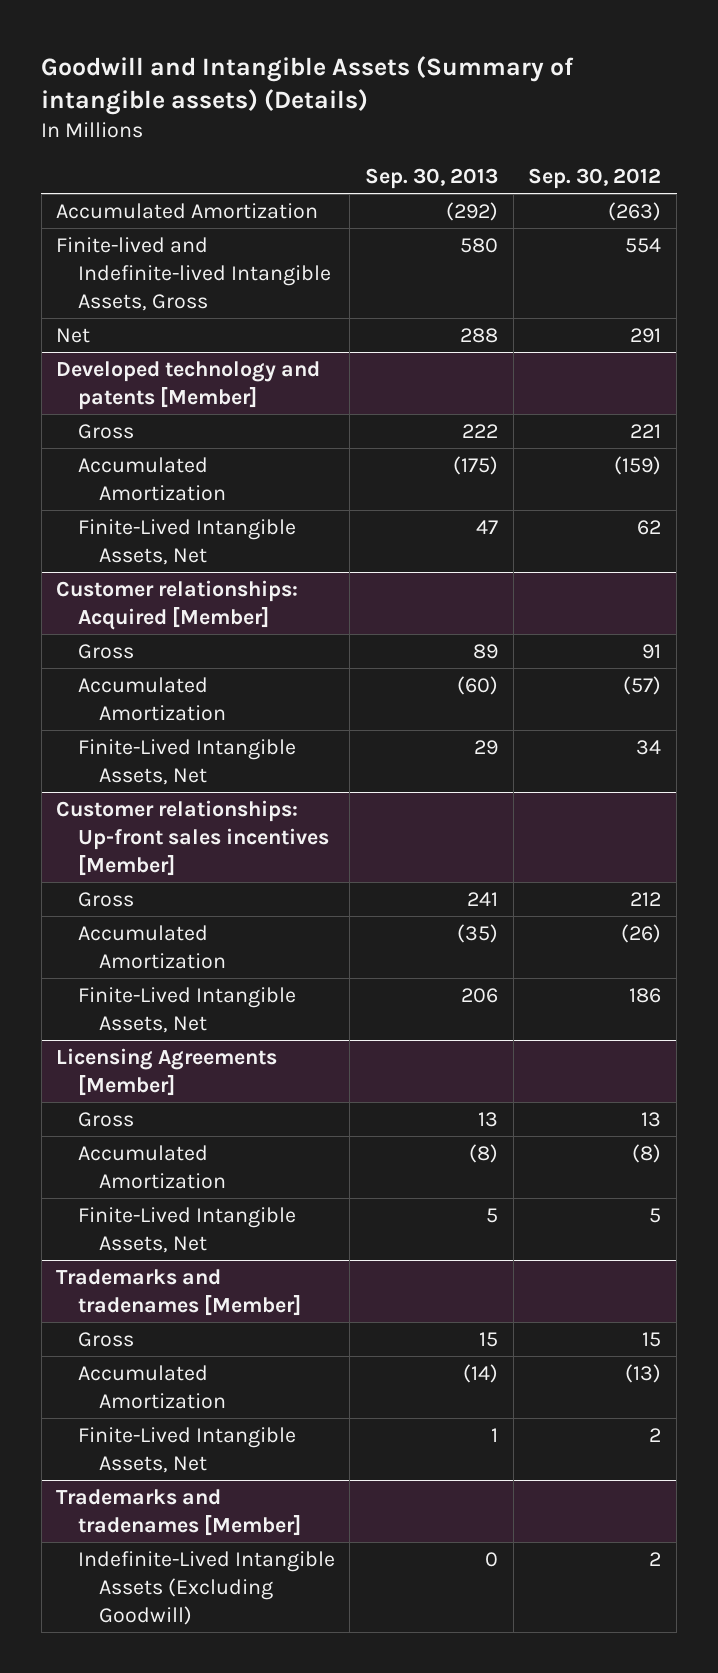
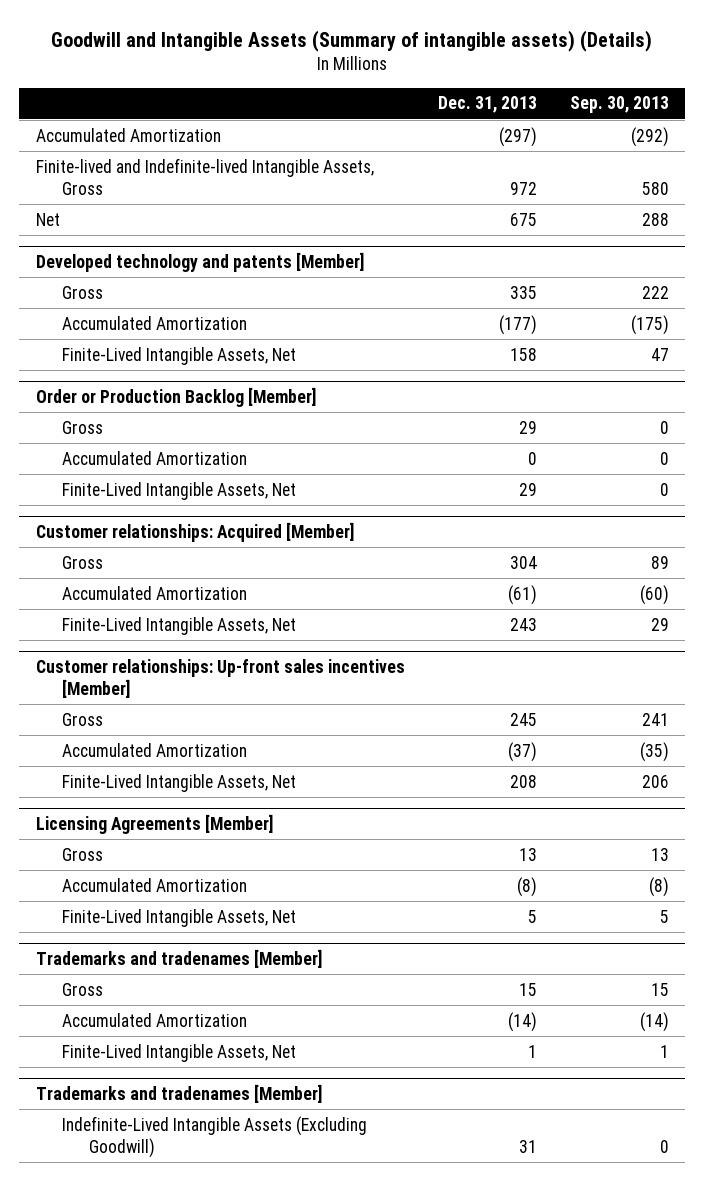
[528,167,662,189] Sep. 30, 2012 -> none
none -> [437,96,537,114] Dec. 31, 2013
none -> [35,386,316,407] Order or Production Backlog [Member]
none -> [62,420,104,434] Gross
none -> [62,450,248,465] Accumulated Amortization
none -> [62,481,297,500] Finite-Lived Intangible Assets, Net

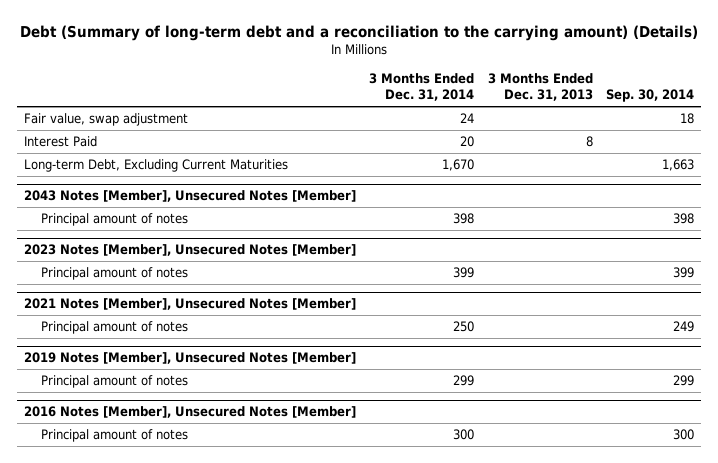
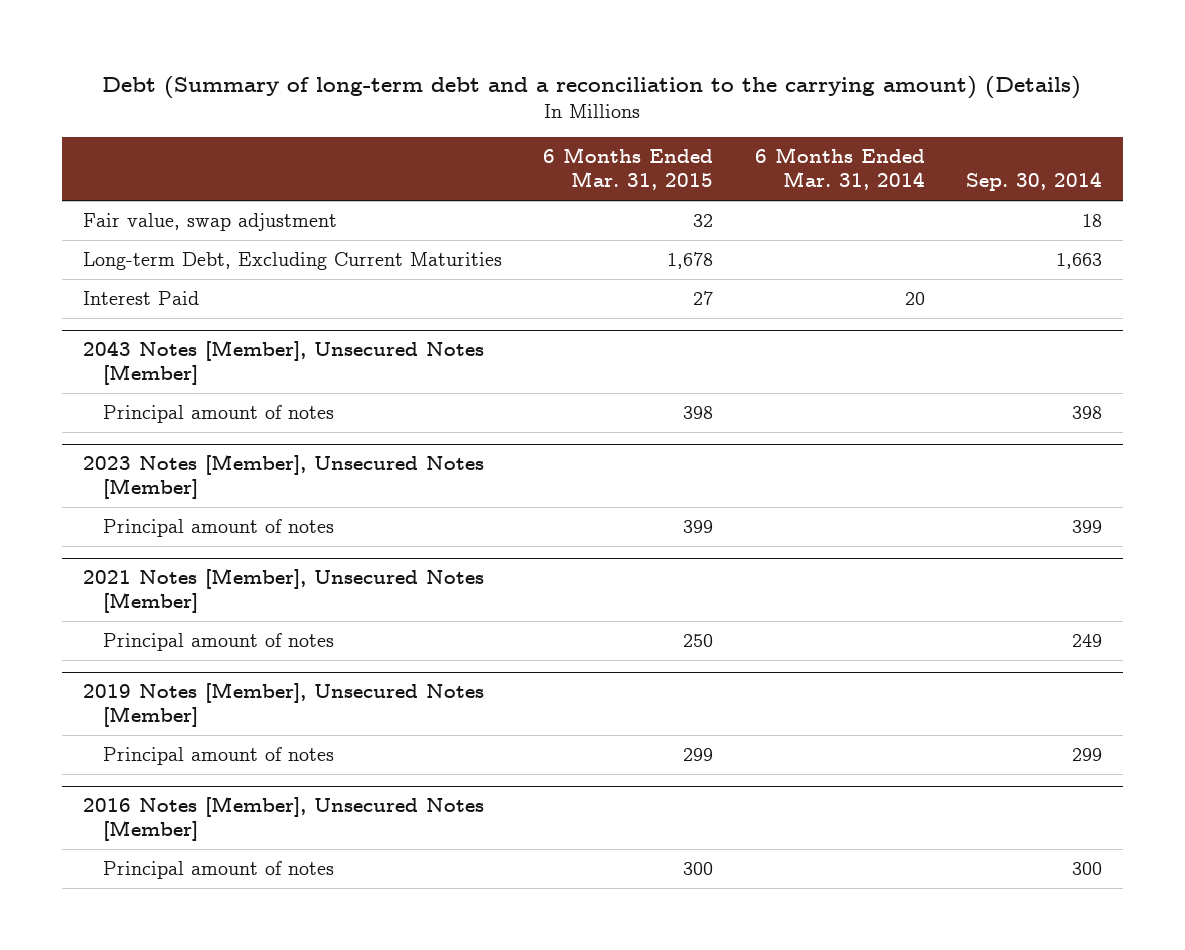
[369,73,475,102] 3 Months Ended Dec. 31, 2014 -> none
[487,73,593,102] 3 Months Ended Dec. 31, 2013 -> none
none -> [543,147,714,191] 6 Months Ended Mar. 31, 2015
none -> [754,147,925,191] 6 Months Ended Mar. 31, 2014
[23,136,97,148] Interest Paid -> [82,291,199,306] Interest Paid

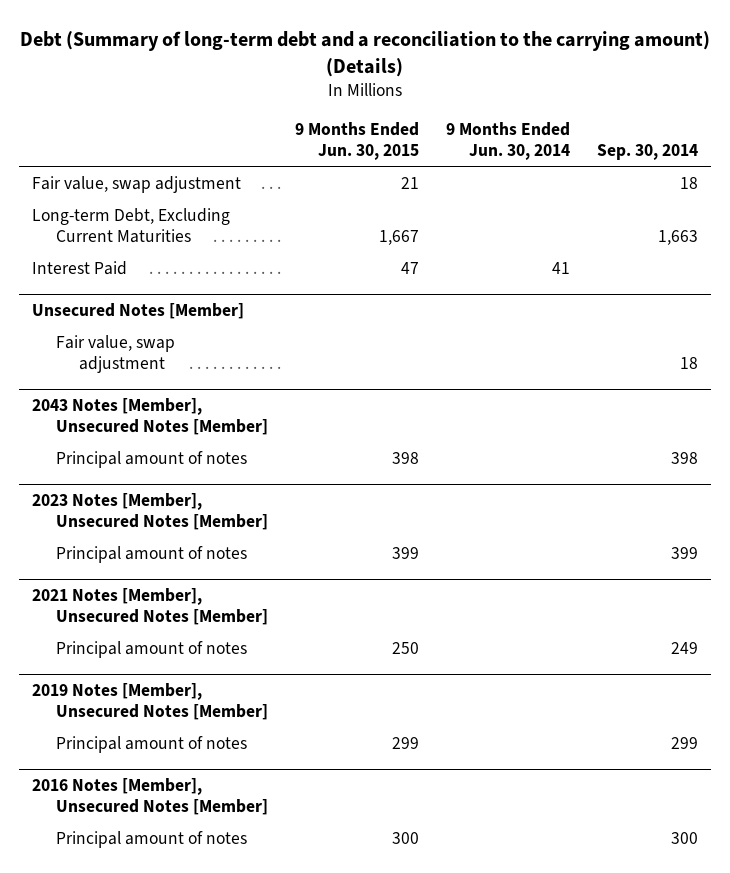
[543,147,714,191] 6 Months Ended Mar. 31, 2015 -> none
[754,147,925,191] 6 Months Ended Mar. 31, 2014 -> none
none -> [294,122,419,161] 9 Months Ended Jun. 30, 2015
none -> [445,122,570,161] 9 Months Ended Jun. 30, 2014
none -> [32,303,245,320] Unsecured Notes [Member]
none -> [55,334,175,373] Fair value, swap adjustment

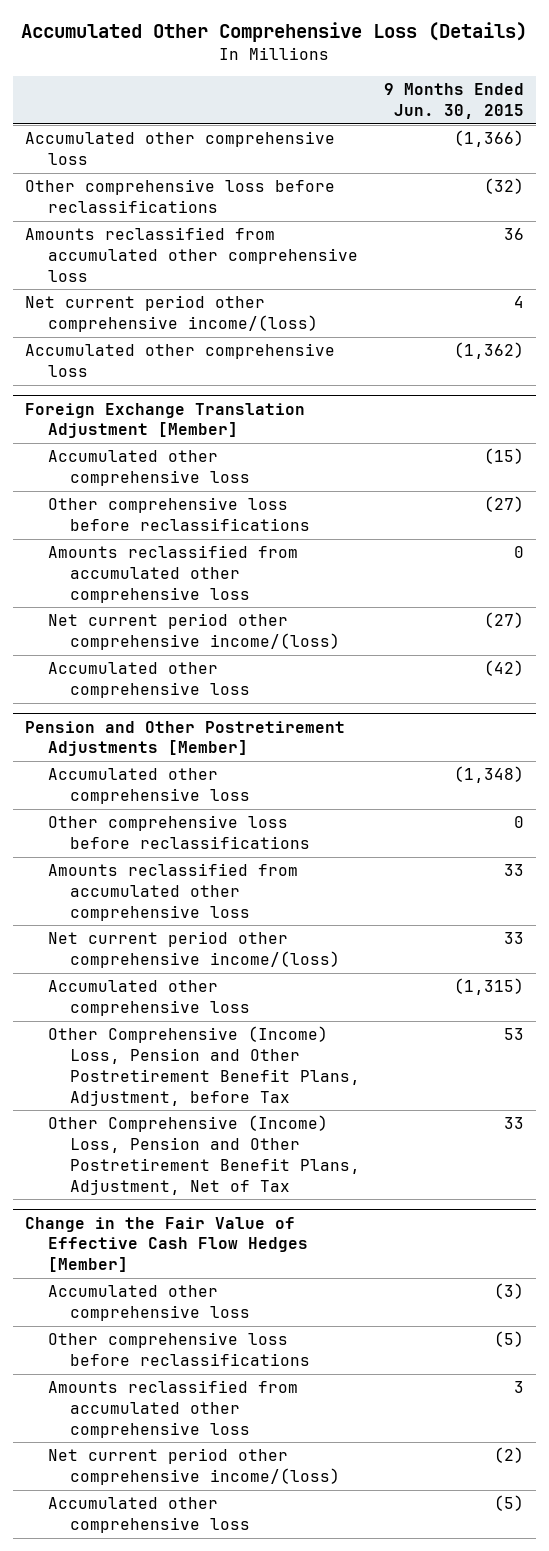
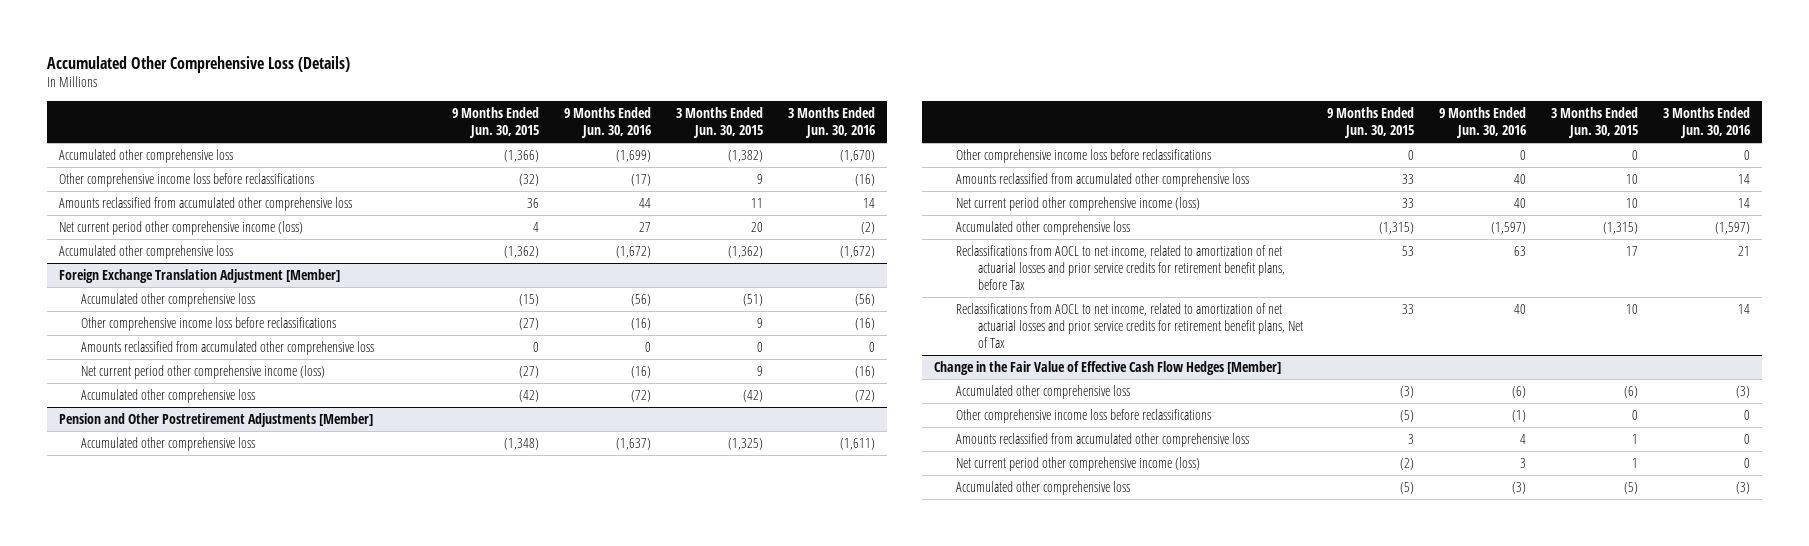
none -> [564,107,652,139] 9 Months Ended Jun. 30, 2016
none -> [676,107,764,139] 3 Months Ended Jun. 30, 2015
none -> [787,107,875,139] 3 Months Ended Jun. 30, 2016
[25,179,336,214] Other comprehensive loss before reclassifications -> [59,172,315,187] Other comprehensive income loss before reclassifications
[25,295,318,333] Net current period other comprehensive income/(loss) -> [59,220,304,235] Net current period other comprehensive income (loss)
[47,497,310,532] Other comprehensive loss before reclassifications -> [81,316,337,331] Other comprehensive income loss before reclassifications
[47,613,340,651] Net current period other comprehensive income/(loss) -> [81,364,326,379] Net current period other comprehensive income (loss)
[47,815,310,850] Other comprehensive loss before reclassifications -> [956,148,1212,163] Other comprehensive income loss before reclassifications
[47,931,340,969] Net current period other comprehensive income/(loss) -> [956,196,1201,211] Net current period other comprehensive income (loss)
[47,1026,360,1106] Other Comprehensive (Income) Loss, Pension and Other Postretirement Benefit Plans, Adjustment, before Tax -> [956,244,1285,291] Reclassifications from AOCL to net income, related to amortization of net actuarial losses and prior service credits for retirement benefit plans, before Tax
[47,1115,360,1195] Other Comprehensive (Income) Loss, Pension and Other Postretirement Benefit Plans, Adjustment, Net of Tax -> [956,302,1303,349] Reclassifications from AOCL to net income, related to amortization of net actuarial losses and prior service credits for retirement benefit plans, Net of Tax
[47,1332,310,1367] Other comprehensive loss before reclassifications -> [956,408,1212,423] Other comprehensive income loss before reclassifications
[47,1448,340,1486] Net current period other comprehensive income/(loss) -> [956,456,1201,471] Net current period other comprehensive income (loss)

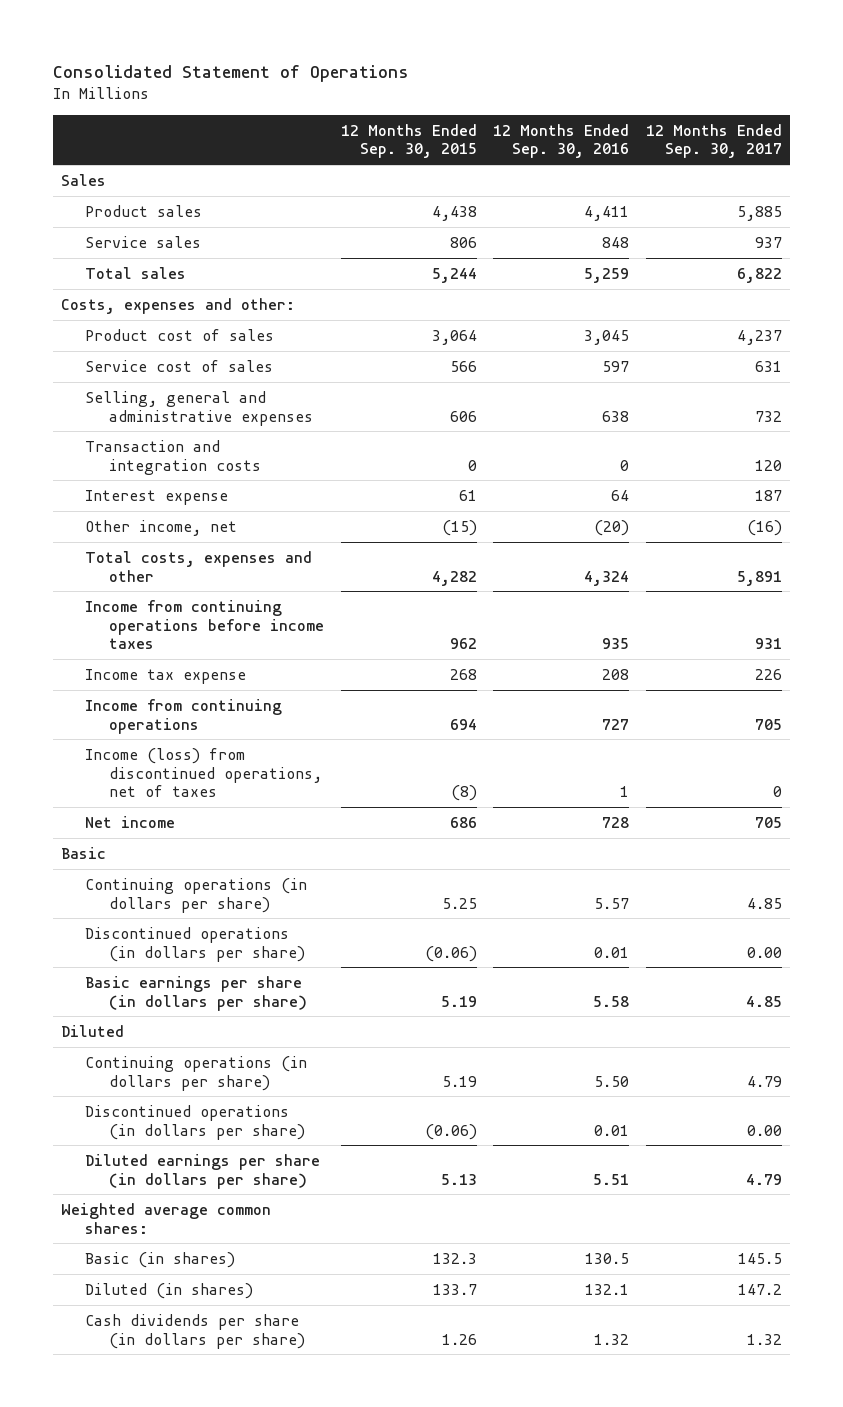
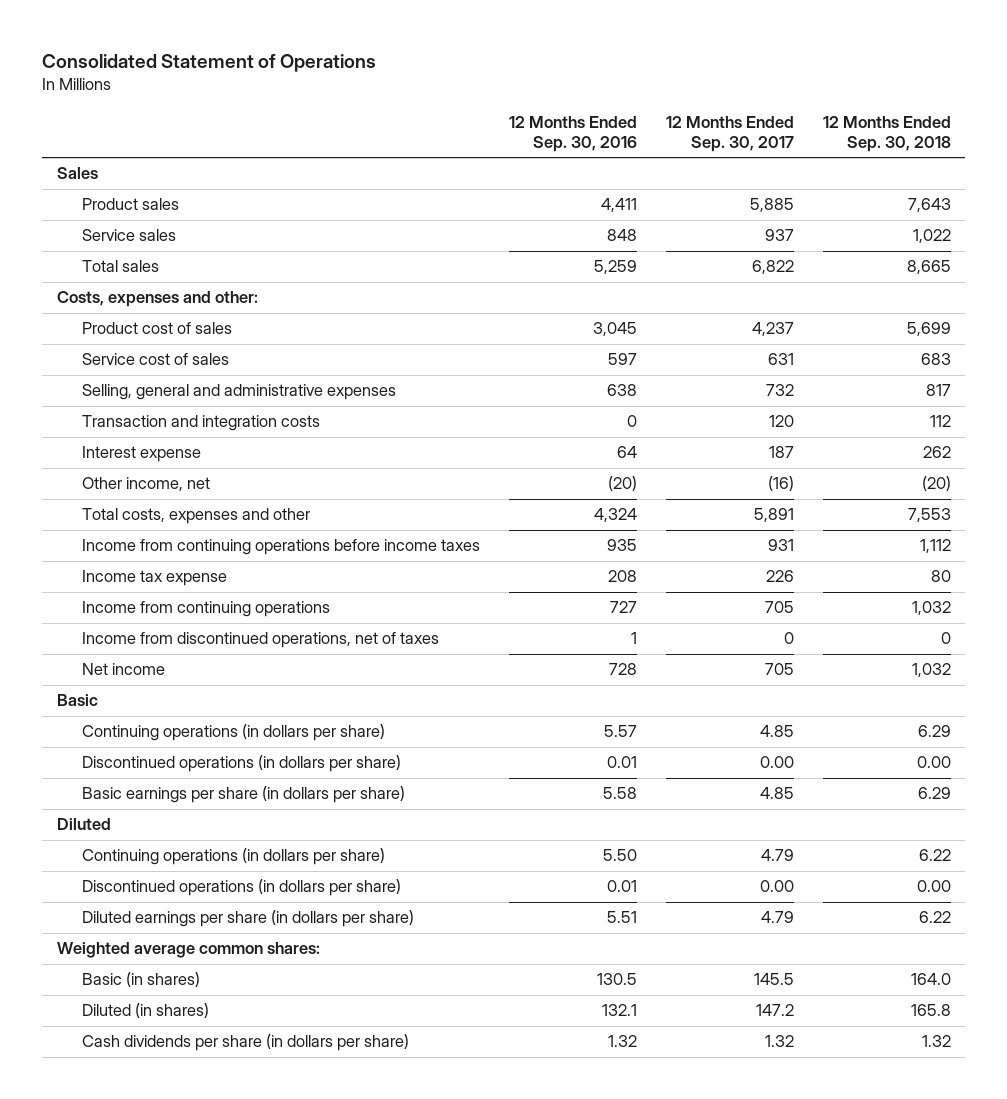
[340,123,477,159] 12 Months Ended Sep. 30, 2015 -> none
none -> [822,116,951,153] 12 Months Ended Sep. 30, 2018
[85,747,323,798] Income (loss) from discontinued operations, net of taxes -> [81,632,439,649] Income from discontinued operations, net of taxes

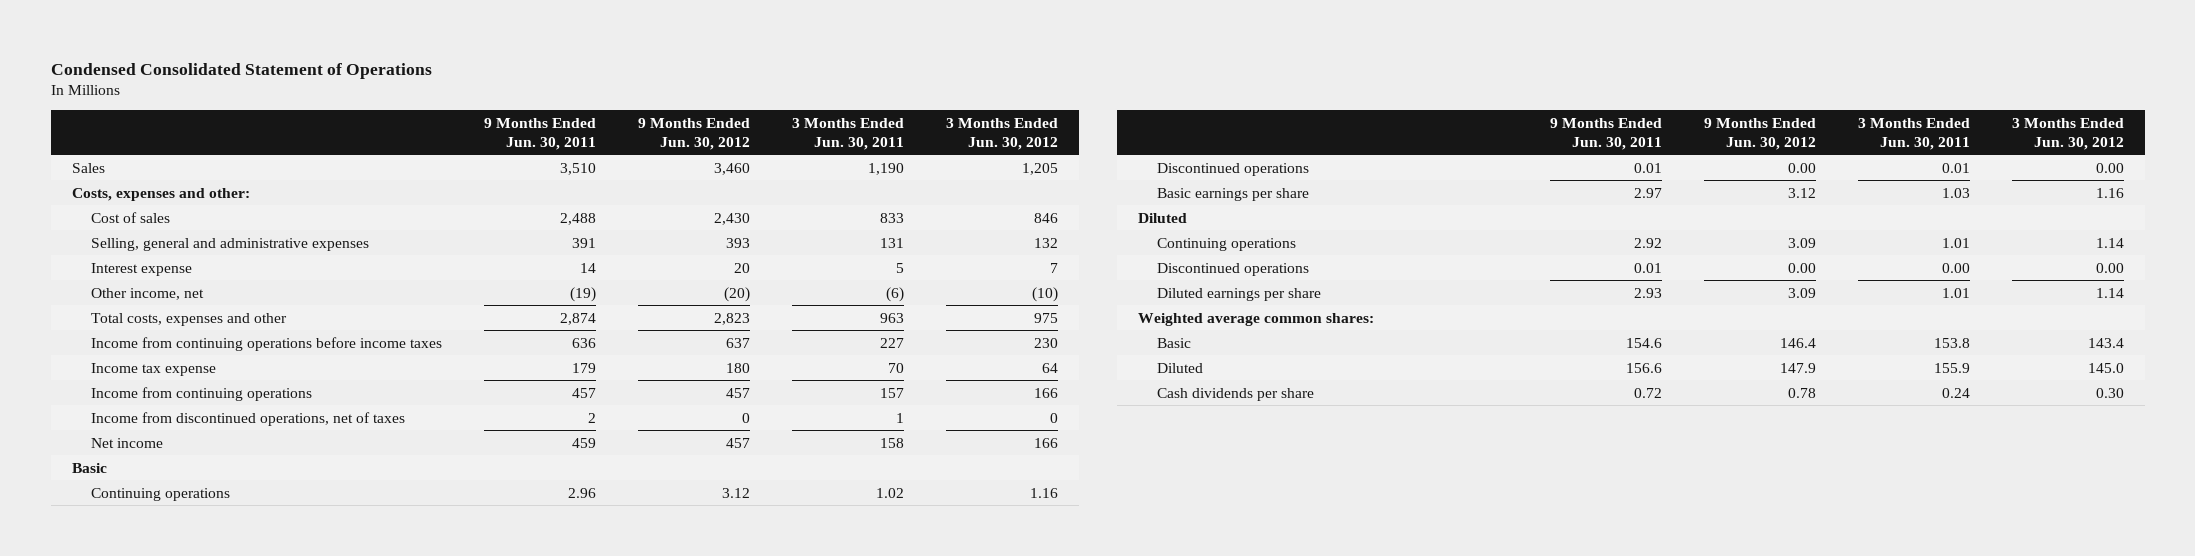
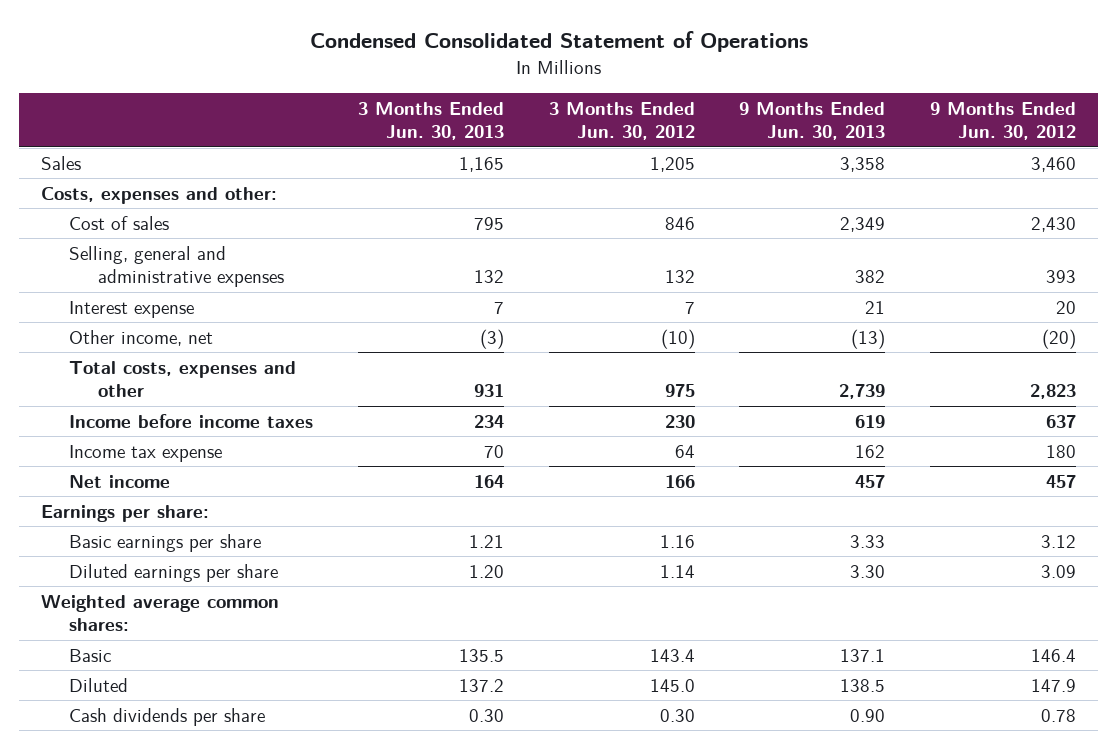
[484,118,597,150] 9 Months Ended Jun. 30, 2011 -> none
[791,118,904,150] 3 Months Ended Jun. 30, 2011 -> none
none -> [358,101,505,141] 3 Months Ended Jun. 30, 2013
none -> [739,101,886,141] 9 Months Ended Jun. 30, 2013
[91,336,443,351] Income from continuing operations before income taxes -> [69,413,314,428] Income before income taxes
[91,386,313,401] Income from continuing operations -> none
[91,411,406,426] Income from discontinued operations, net of taxes -> none
[71,462,107,473] Basic -> none
[91,487,231,501] Continuing operations -> none
[1157,162,1310,176] Discontinued operations -> none
none -> [41,504,210,522] Earnings per share:
[1137,212,1187,223] Diluted -> none
[1157,237,1297,251] Continuing operations -> none
[1157,262,1310,276] Discontinued operations -> none

